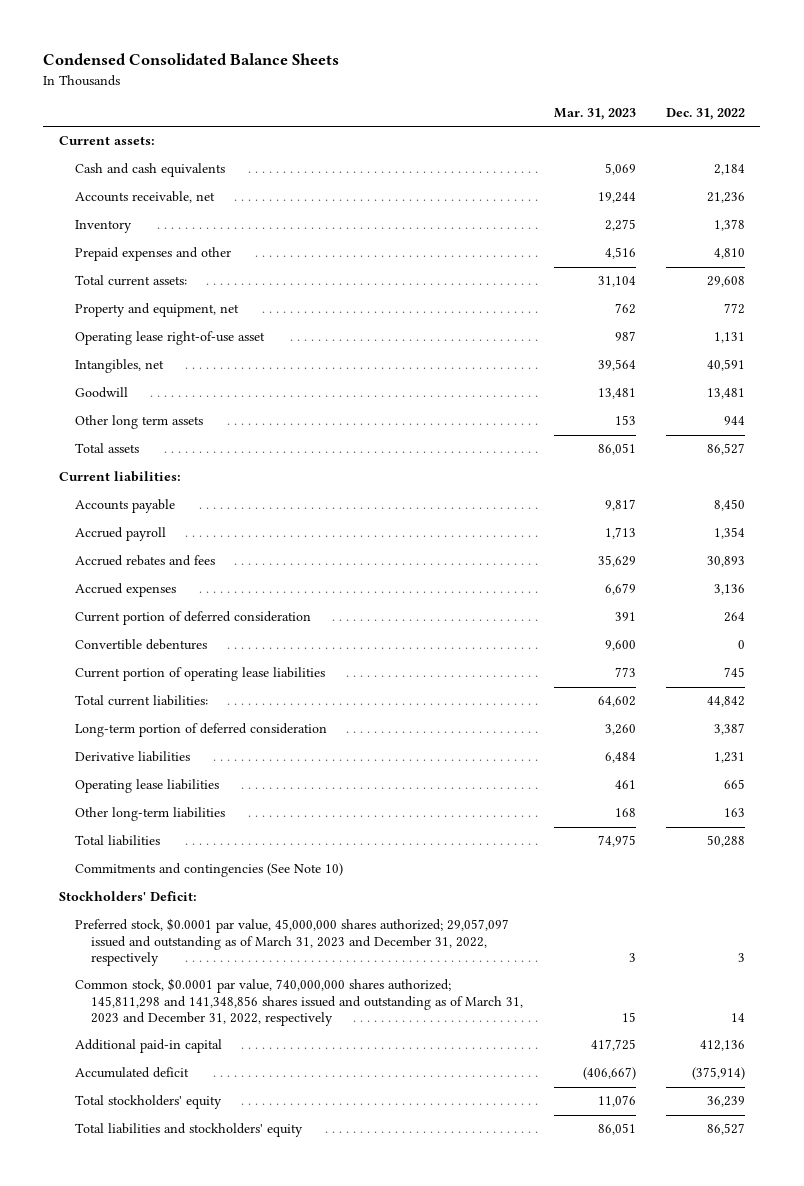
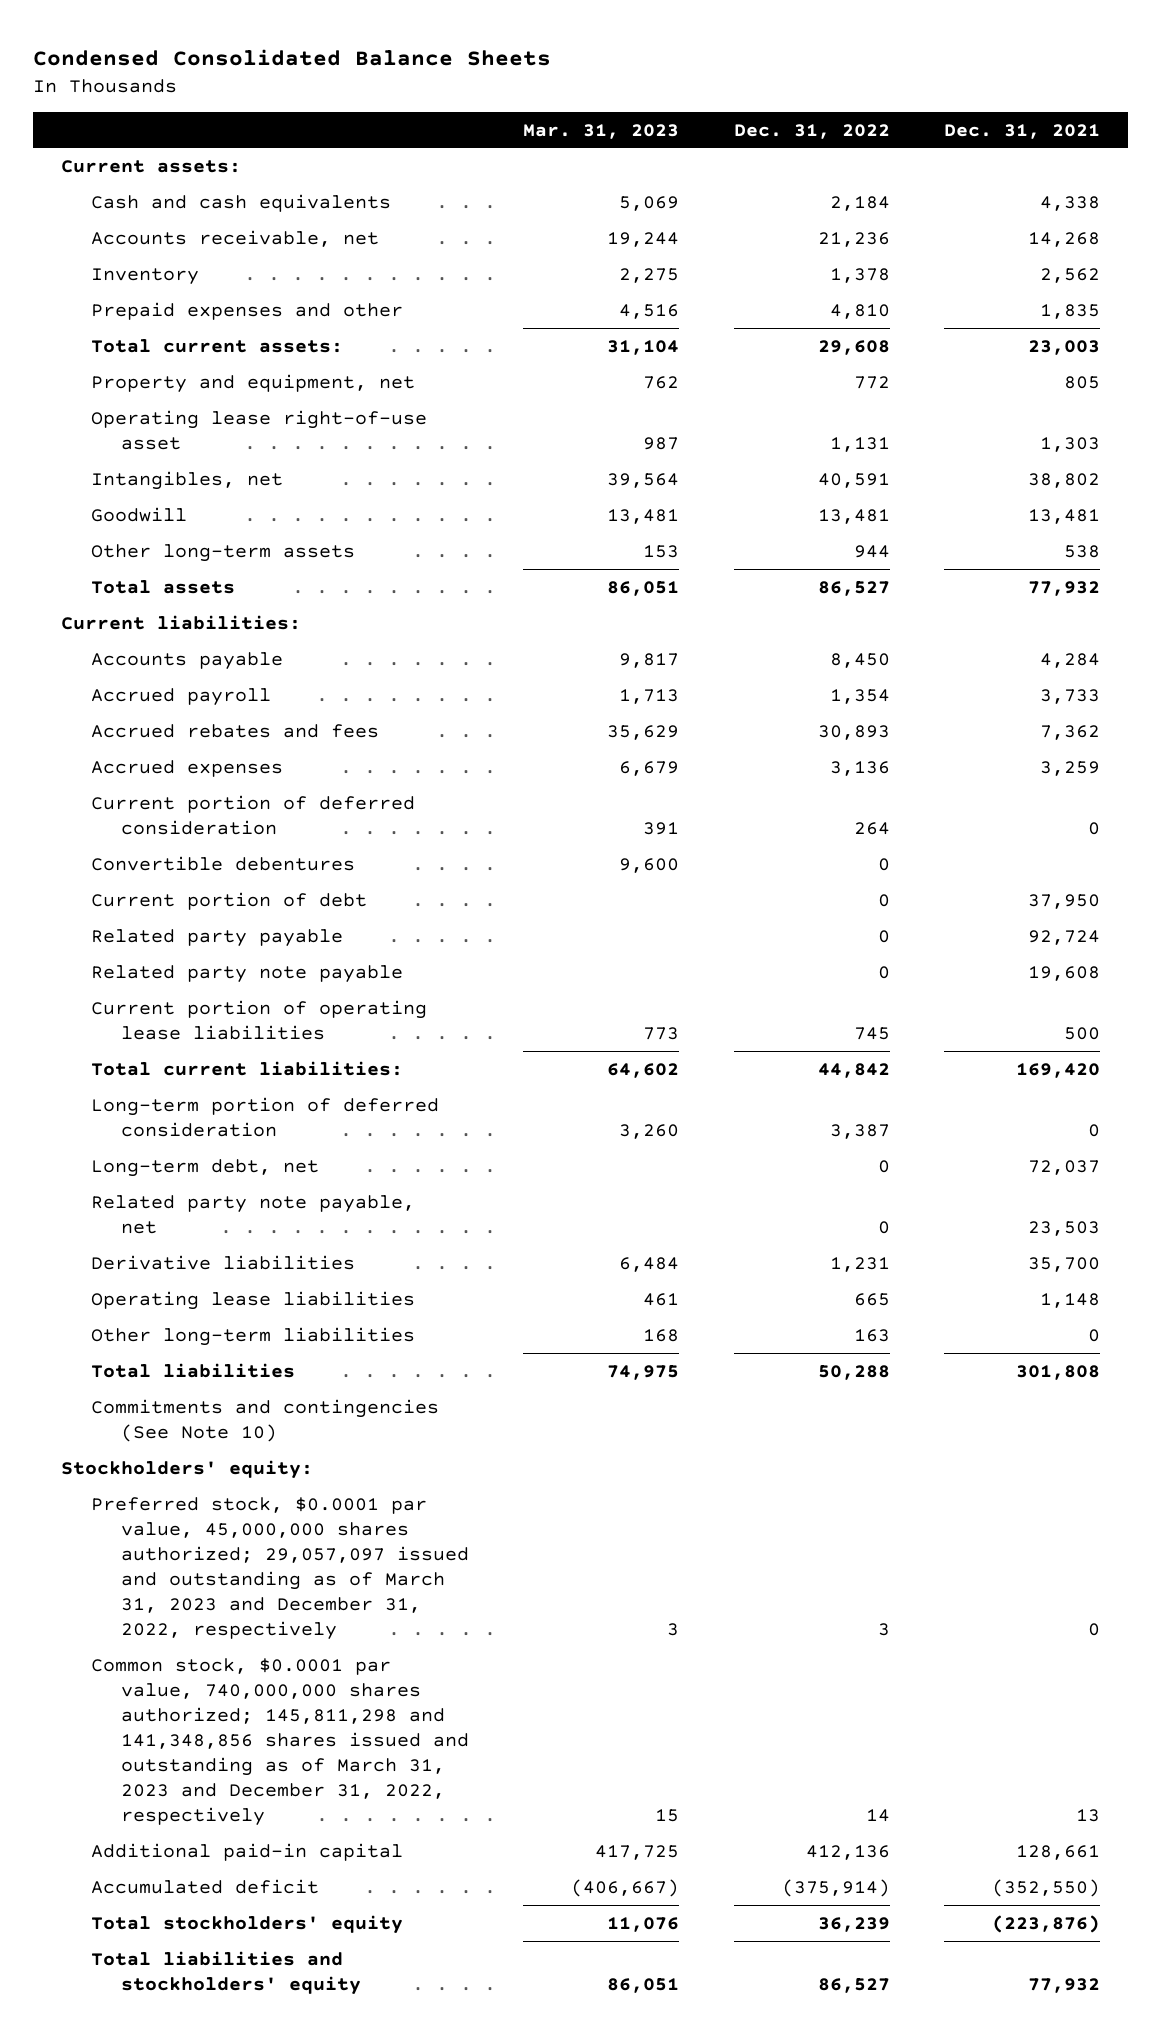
none -> [944,123,1101,139] Dec. 31, 2021
[74,415,203,430] Other long term assets -> [90,543,355,562] Other long-term assets
none -> [90,891,367,910] Current portion of debt
none -> [90,928,343,947] Related party payable
none -> [90,964,403,983] Related party note payable
none -> [90,1158,319,1177] Long-term debt, net
none -> [90,1194,415,1234] Related party note payable, net
[58,891,197,902] Stockholders' Deficit: -> [60,1459,313,1479] Stockholders' equity:

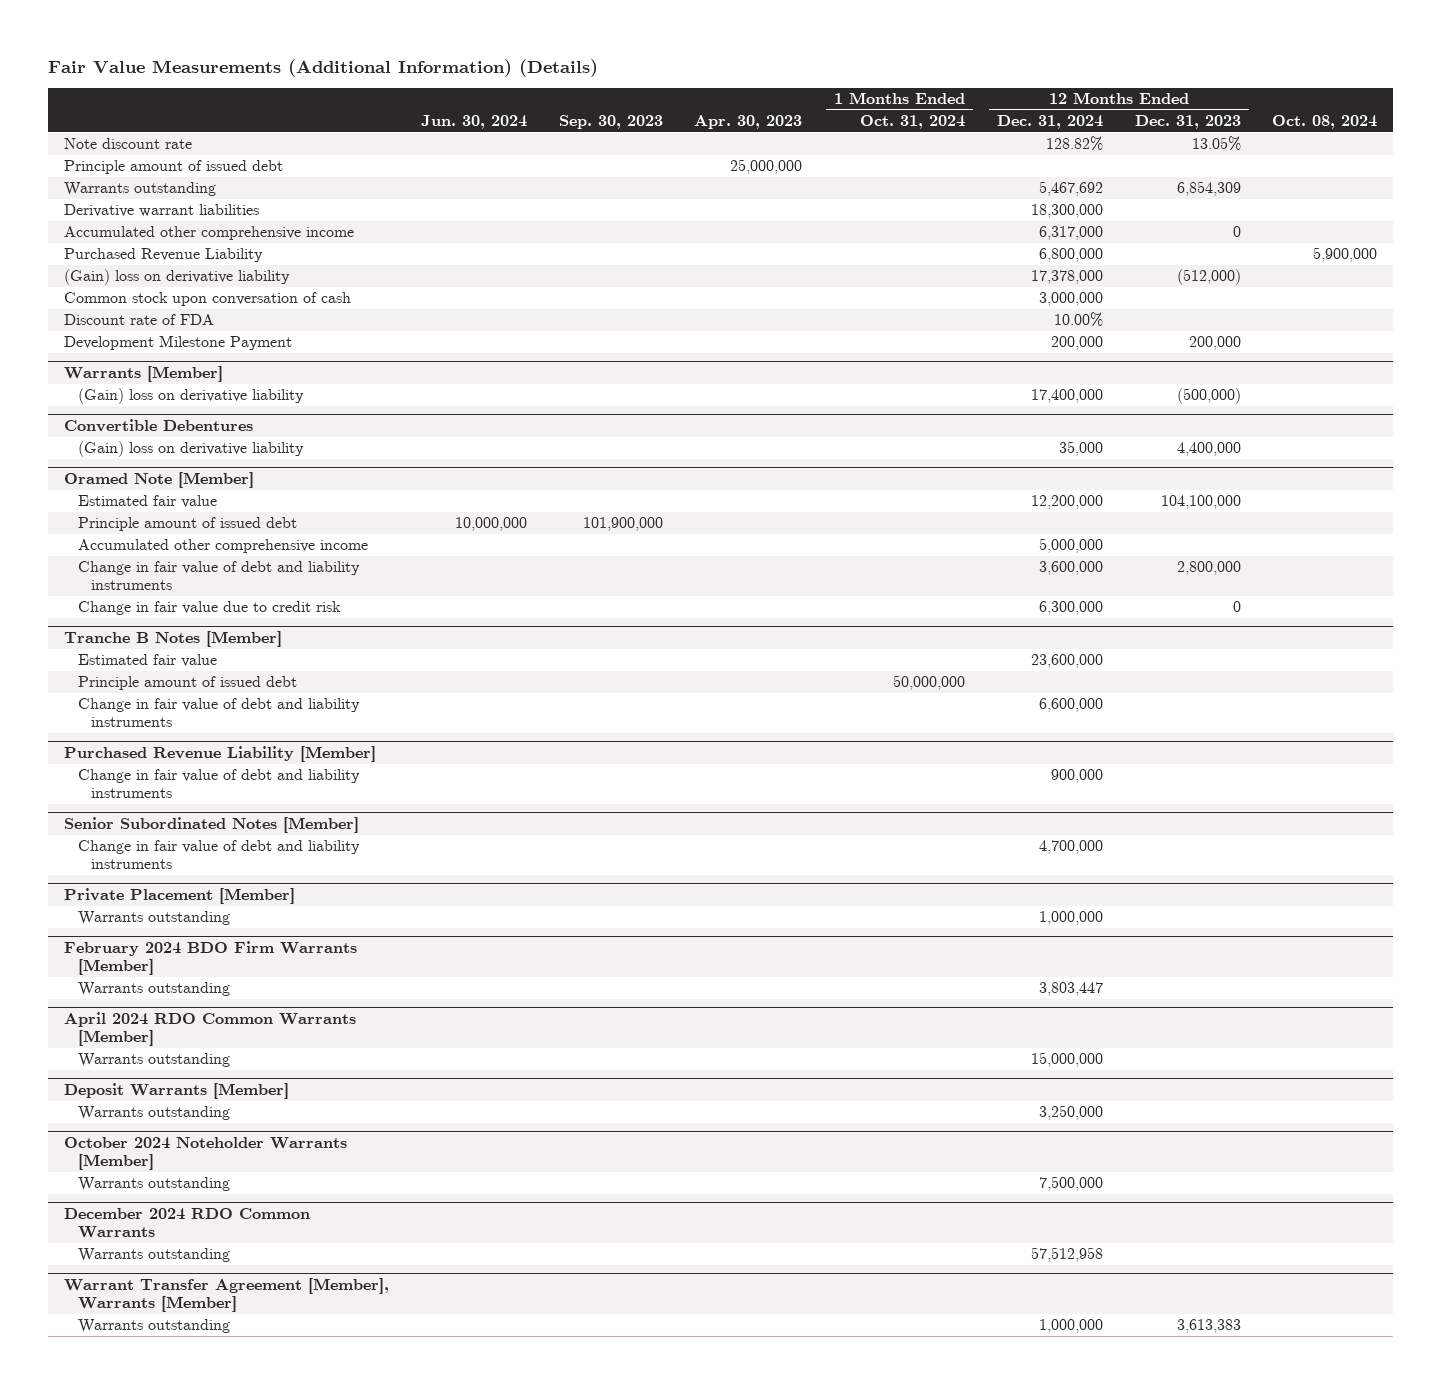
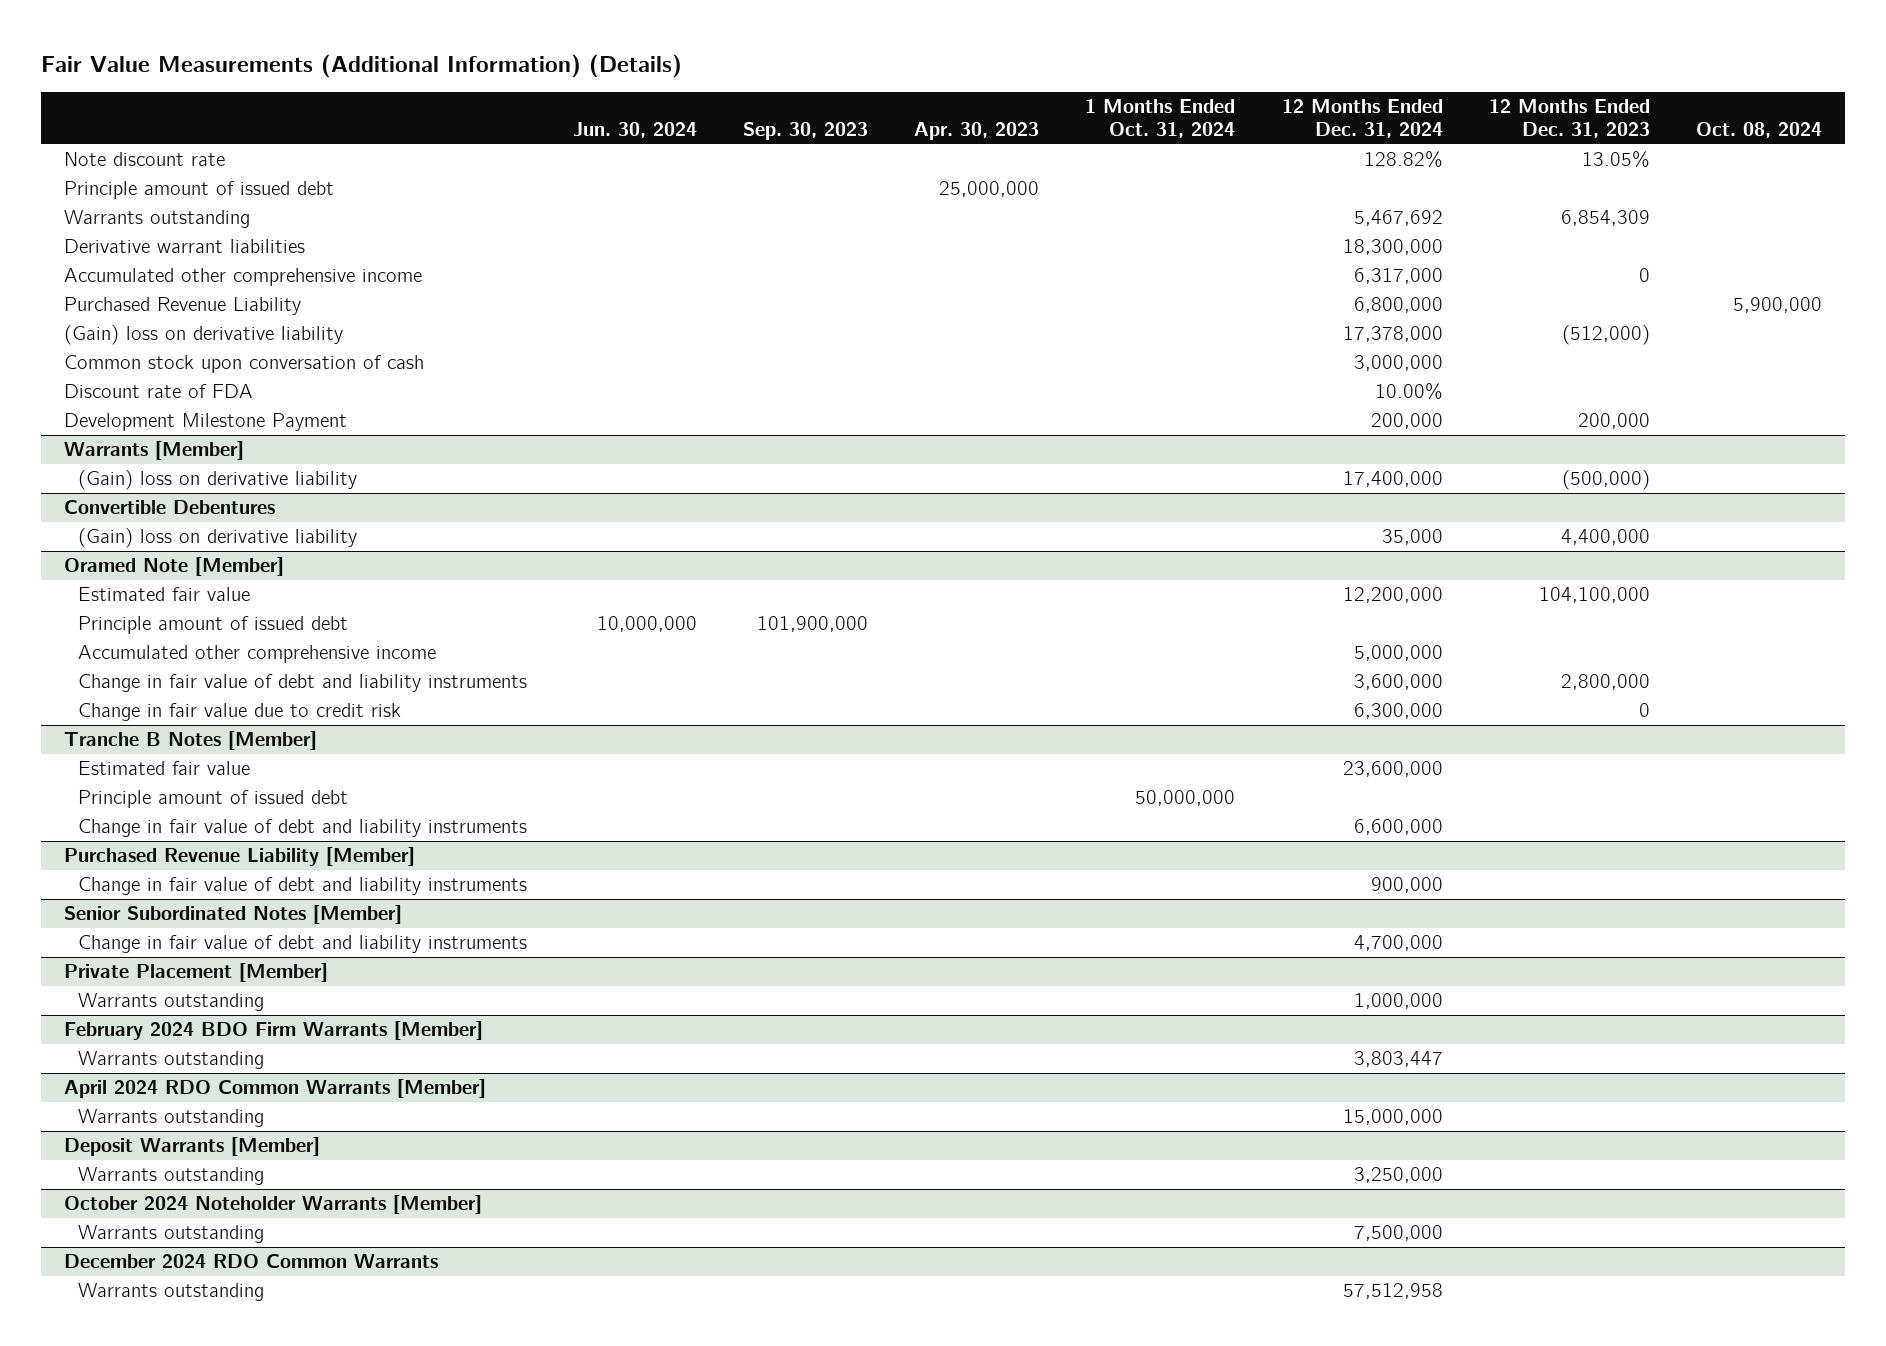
[64,1278,390,1313] Warrant Transfer Agreement [Member], Warrants [Member] -> none
[77,1319,230,1334] Warrants outstanding -> none

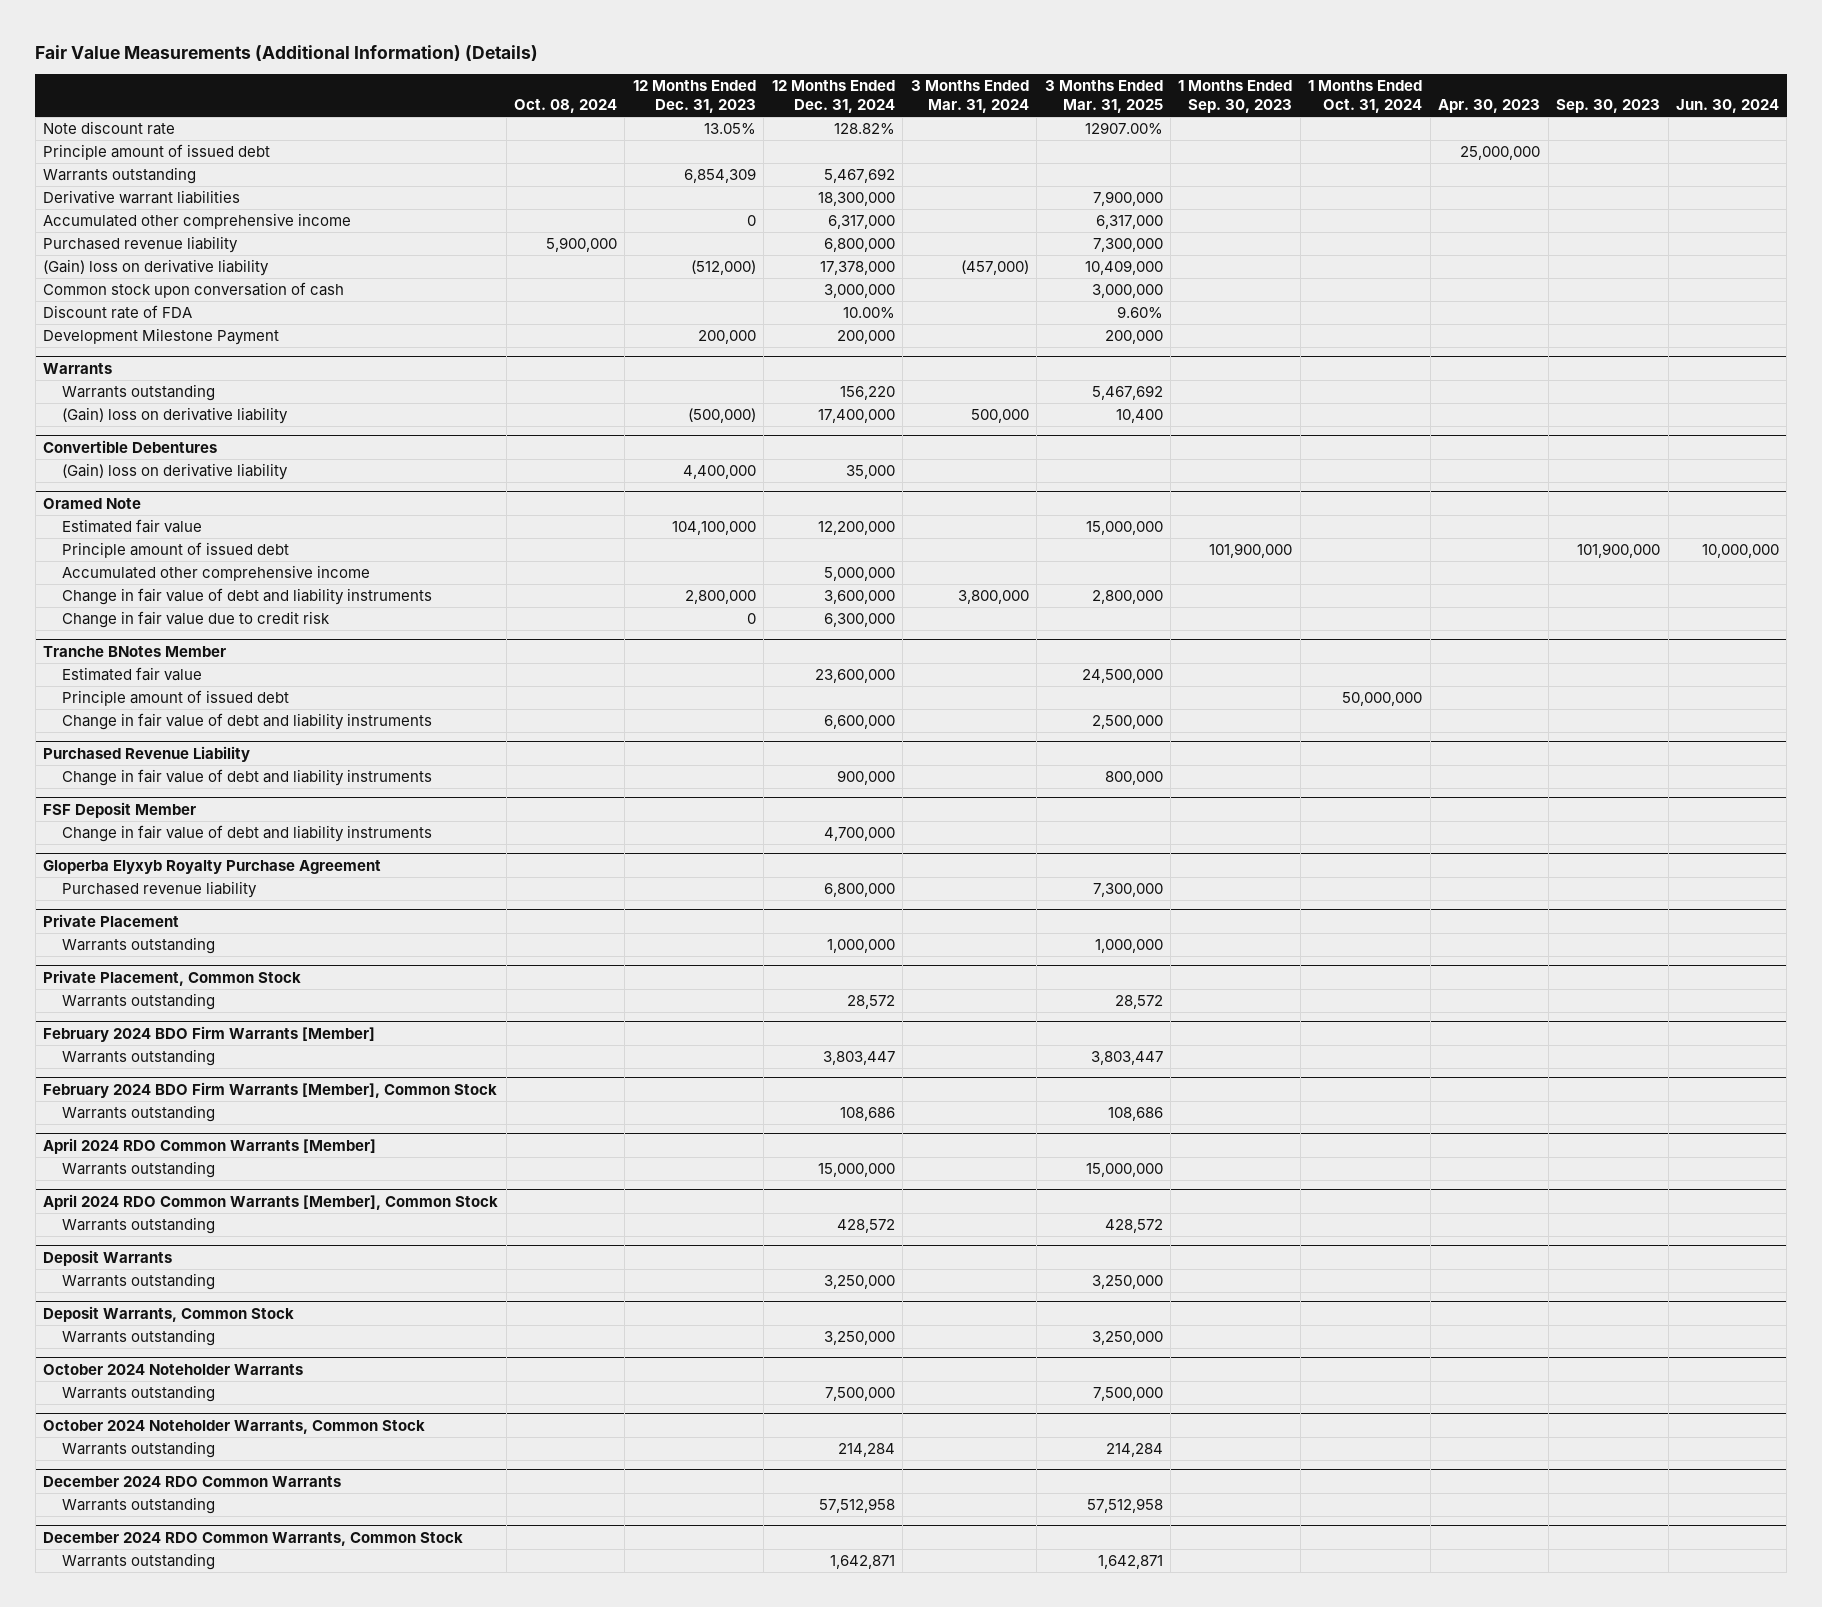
none -> [910,79,1029,114] 3 Months Ended Mar. 31, 2024
none -> [1044,79,1163,114] 3 Months Ended Mar. 31, 2025
none -> [1178,79,1293,114] 1 Months Ended Sep. 30, 2023
[64,297,302,316] Purchased Revenue Liability -> [43,236,239,254] Purchased revenue liability
[64,441,245,461] Warrants [Member] -> [43,362,113,374] Warrants
none -> [61,384,215,402] Warrants outstanding
[64,557,285,577] Oramed Note [Member] -> [43,497,142,509] Oramed Note
[64,731,318,751] Tranche B Notes [Member] -> [43,645,227,657] Tranche BNotes Member
[64,847,416,867] Purchased Revenue Liability [Member] -> [43,745,251,762] Purchased Revenue Liability
[64,905,403,925] Senior Subordinated Notes [Member] -> [43,801,197,818] FSF Deposit Member
none -> [43,859,382,874] Gloperba Elyxyb Royalty Purchase Agreement
none -> [61,881,257,899] Purchased revenue liability
[64,963,329,983] Private Placement [Member] -> [43,913,180,927] Private Placement
none -> [43,969,302,986] Private Placement, Common Stock
none -> [61,993,215,1011] Warrants outstanding
none -> [43,1081,498,1098] February 2024 BDO Firm Warrants [Member], Common Stock
none -> [61,1105,215,1123] Warrants outstanding
none -> [43,1193,499,1210] April 2024 RDO Common Warrants [Member], Common Stock
none -> [61,1217,215,1235] Warrants outstanding
[64,1137,321,1157] Deposit Warrants [Member] -> [43,1249,173,1266] Deposit Warrants
none -> [43,1305,295,1322] Deposit Warrants, Common Stock
none -> [61,1329,215,1347] Warrants outstanding
[64,1195,483,1215] October 2024 Noteholder Warrants [Member] -> [43,1363,304,1375] October 2024 Noteholder Warrants
none -> [43,1419,426,1434] October 2024 Noteholder Warrants, Common Stock
none -> [61,1441,215,1459] Warrants outstanding
none -> [43,1531,464,1546] December 2024 RDO Common Warrants, Common Stock
none -> [61,1553,215,1571] Warrants outstanding

